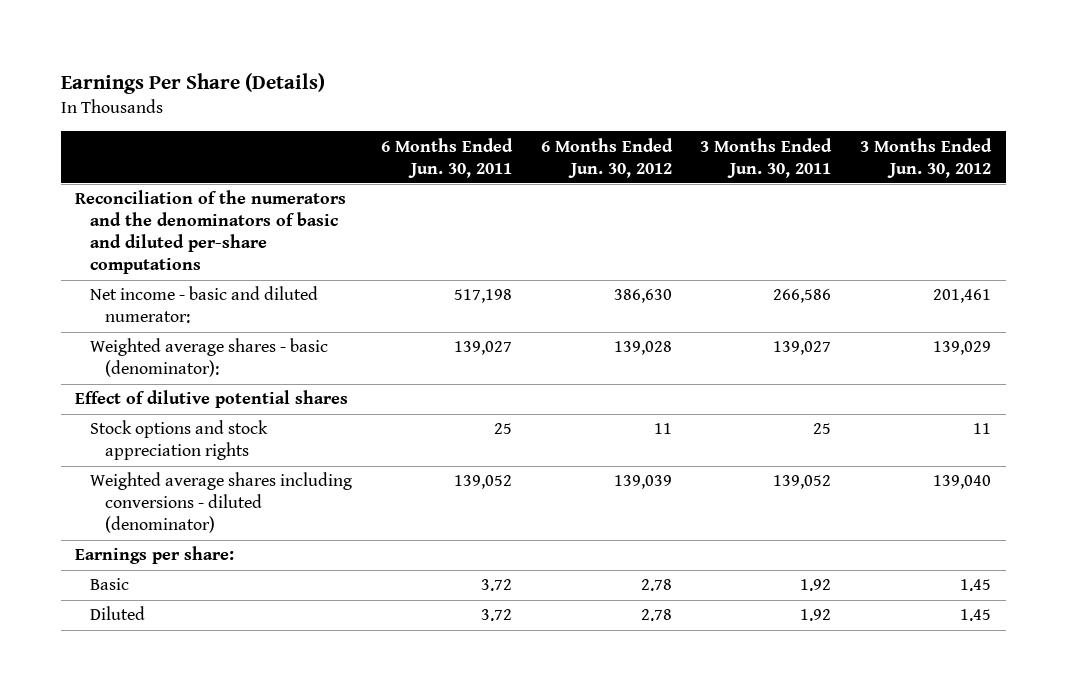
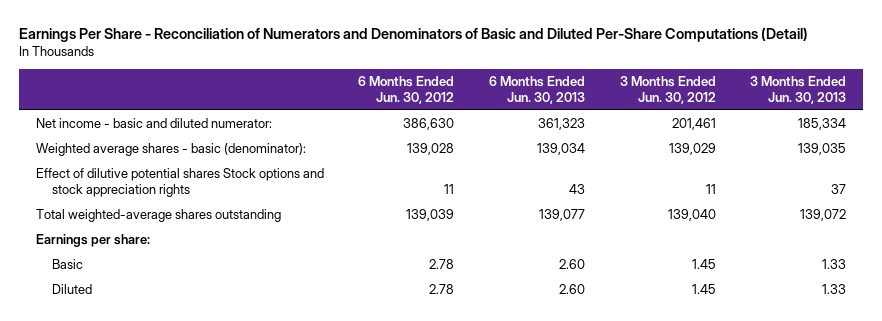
[60,72,325,94] Earnings Per Share (Details) -> [18,26,808,42] Earnings Per Share - Reconciliation of Numerators and Denominators of Basic and Diluted Per-Share Computations (Detail)
[380,137,513,178] 6 Months Ended Jun. 30, 2011 -> none
[700,137,833,178] 3 Months Ended Jun. 30, 2011 -> none
none -> [489,75,586,105] 6 Months Ended Jun. 30, 2013
none -> [750,75,847,105] 3 Months Ended Jun. 30, 2013
[74,190,346,275] Reconciliation of the numerators and the denominators of basic and diluted per-share computations -> none
[74,390,348,409] Effect of dilutive potential shares -> none
[90,420,269,461] Stock options and stock appreciation rights -> [35,168,324,198] Effect of dilutive potential shares Stock options and stock appreciation rights
[90,472,353,534] Weighted average shares including conversions - diluted (denominator) -> [35,209,281,223] Total weighted-average shares outstanding

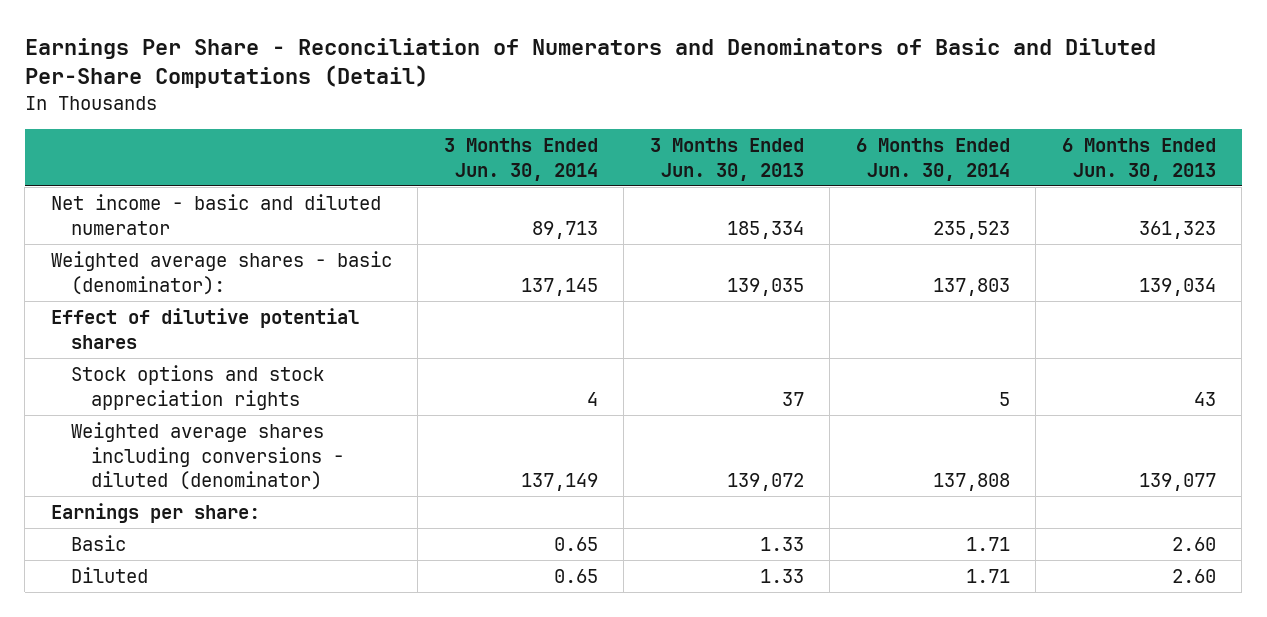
[358,75,455,105] 6 Months Ended Jun. 30, 2012 -> none
[619,75,716,105] 3 Months Ended Jun. 30, 2012 -> none
none -> [443,138,598,181] 3 Months Ended Jun. 30, 2014
none -> [855,138,1010,181] 6 Months Ended Jun. 30, 2014
[35,118,272,129] Net income - basic and diluted numerator: -> [50,193,381,235] Net income - basic and diluted numerator
none -> [50,307,359,349] Effect of dilutive potential shares
[35,168,324,198] Effect of dilutive potential shares Stock options and stock appreciation rights -> [71,364,325,410] Stock options and stock appreciation rights
[35,209,281,223] Total weighted-average shares outstanding -> [71,421,345,491] Weighted average shares including conversions - diluted (denominator)

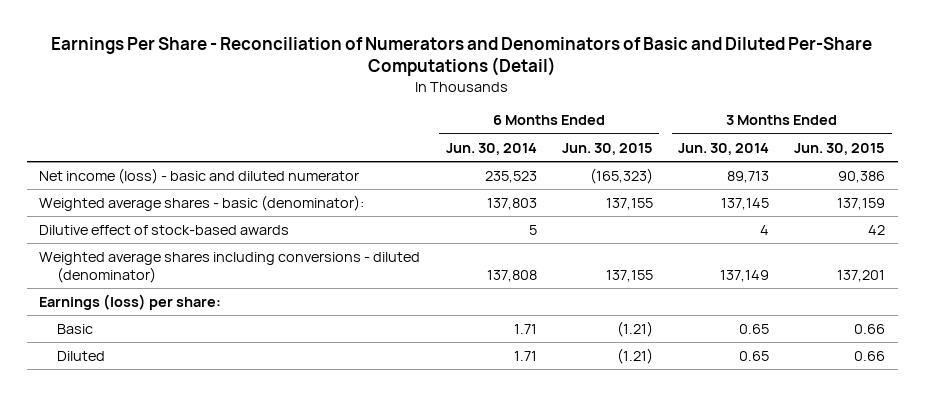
[649,138,804,181] 3 Months Ended Jun. 30, 2013 -> none
[1061,138,1216,181] 6 Months Ended Jun. 30, 2013 -> none
none -> [561,142,653,155] Jun. 30, 2015
none -> [794,142,886,155] Jun. 30, 2015
[50,193,381,235] Net income - basic and diluted numerator -> [39,168,360,185] Net income (loss) - basic and diluted numerator
[50,307,359,349] Effect of dilutive potential shares -> none
[71,364,325,410] Stock options and stock appreciation rights -> [39,225,290,236] Dilutive effect of stock-based awards
[50,502,260,523] Earnings per share: -> [39,294,222,311] Earnings (loss) per share:

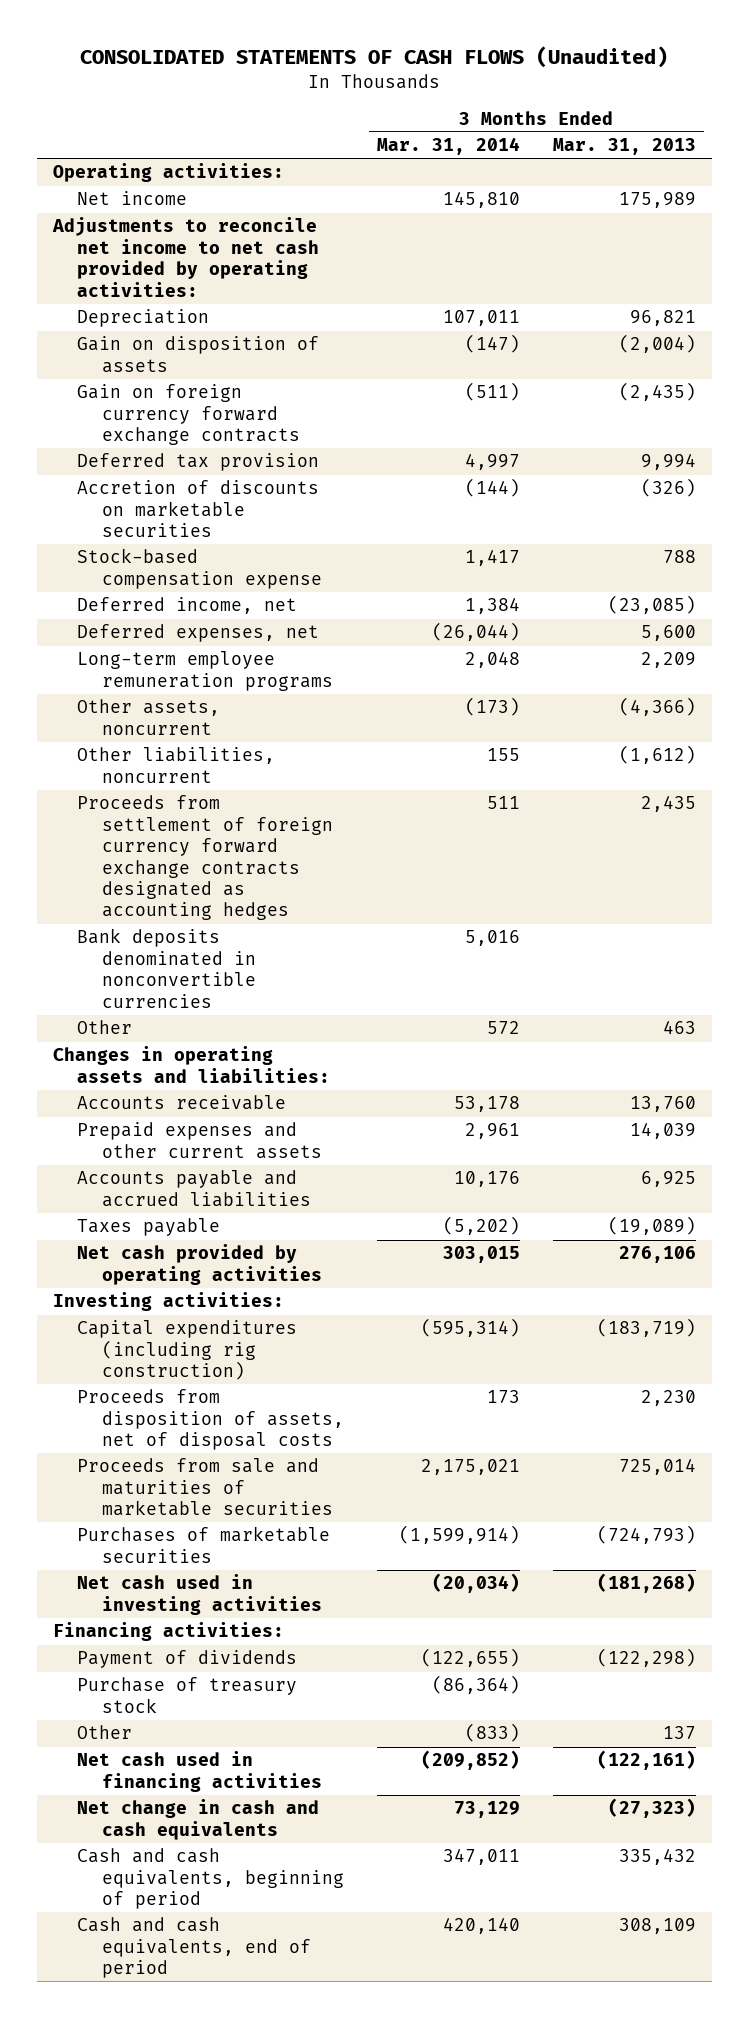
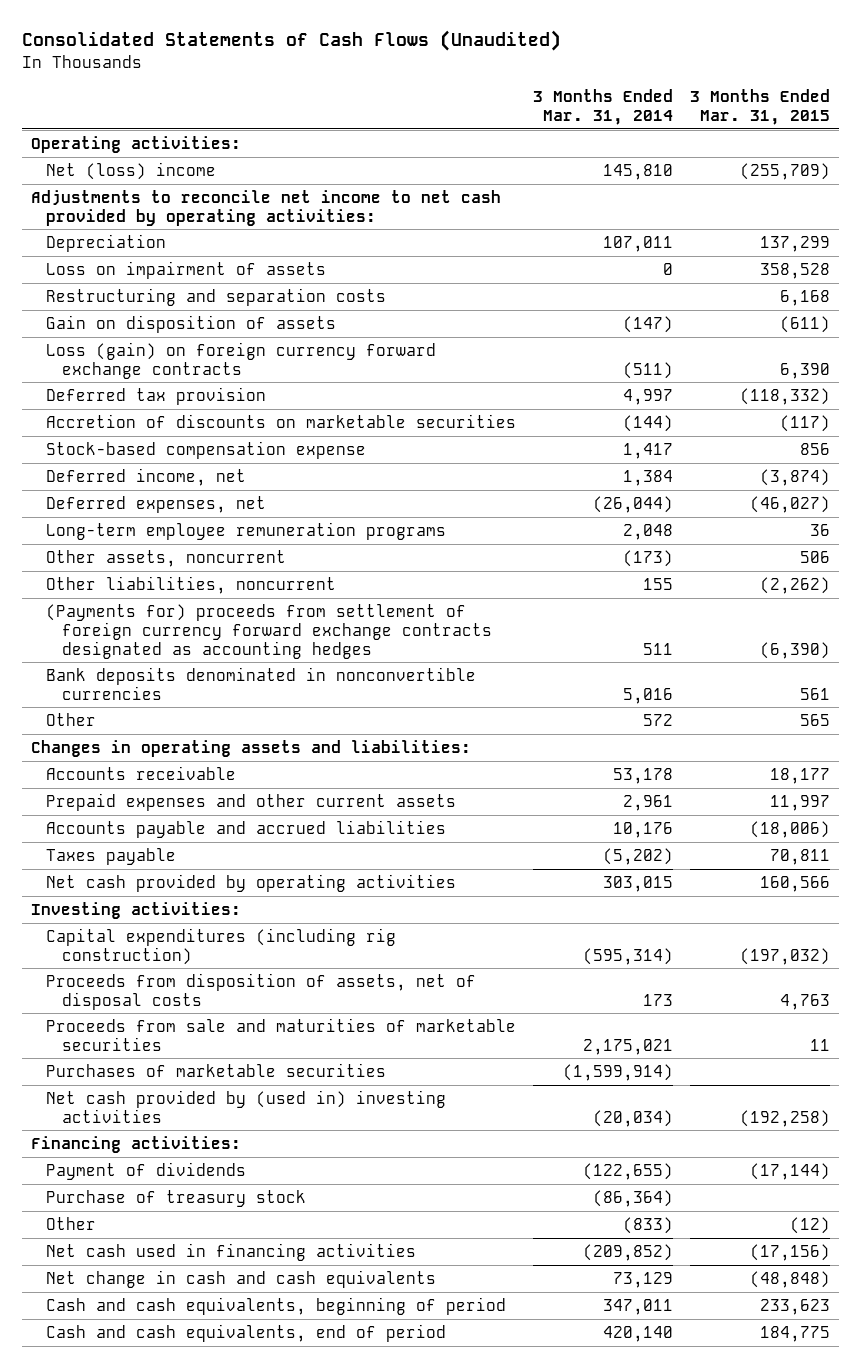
[80,45,669,68] CONSOLIDATED STATEMENTS OF CASH FLOWS (Unaudited) -> [22,30,562,52] Consolidated Statements of Cash Flows (Unaudited)
[552,138,696,156] Mar. 31, 2013 -> none
none -> [690,89,831,126] 3 Months Ended Mar. 31, 2015
[77,191,188,206] Net income -> [46,161,217,180] Net (loss) income
none -> [46,260,327,279] Loss on impairment of assets
none -> [46,287,387,306] Restructuring and separation costs
[77,384,300,446] Gain on foreign currency forward exchange contracts -> [46,341,437,379] Loss (gain) on foreign currency forward exchange contracts
[77,795,333,921] Proceeds from settlement of foreign currency forward exchange contracts designated as accounting hedges -> [46,603,492,659] (Payments for) proceeds from settlement of foreign currency forward exchange contracts designated as accounting hedges
[77,1574,322,1615] Net cash used in investing activities -> [46,1089,447,1123] Net cash provided by (used in) investing activities

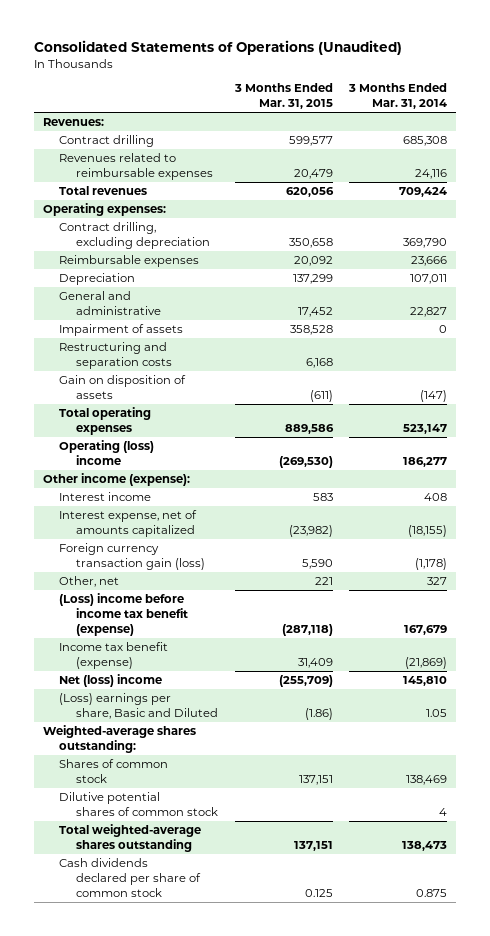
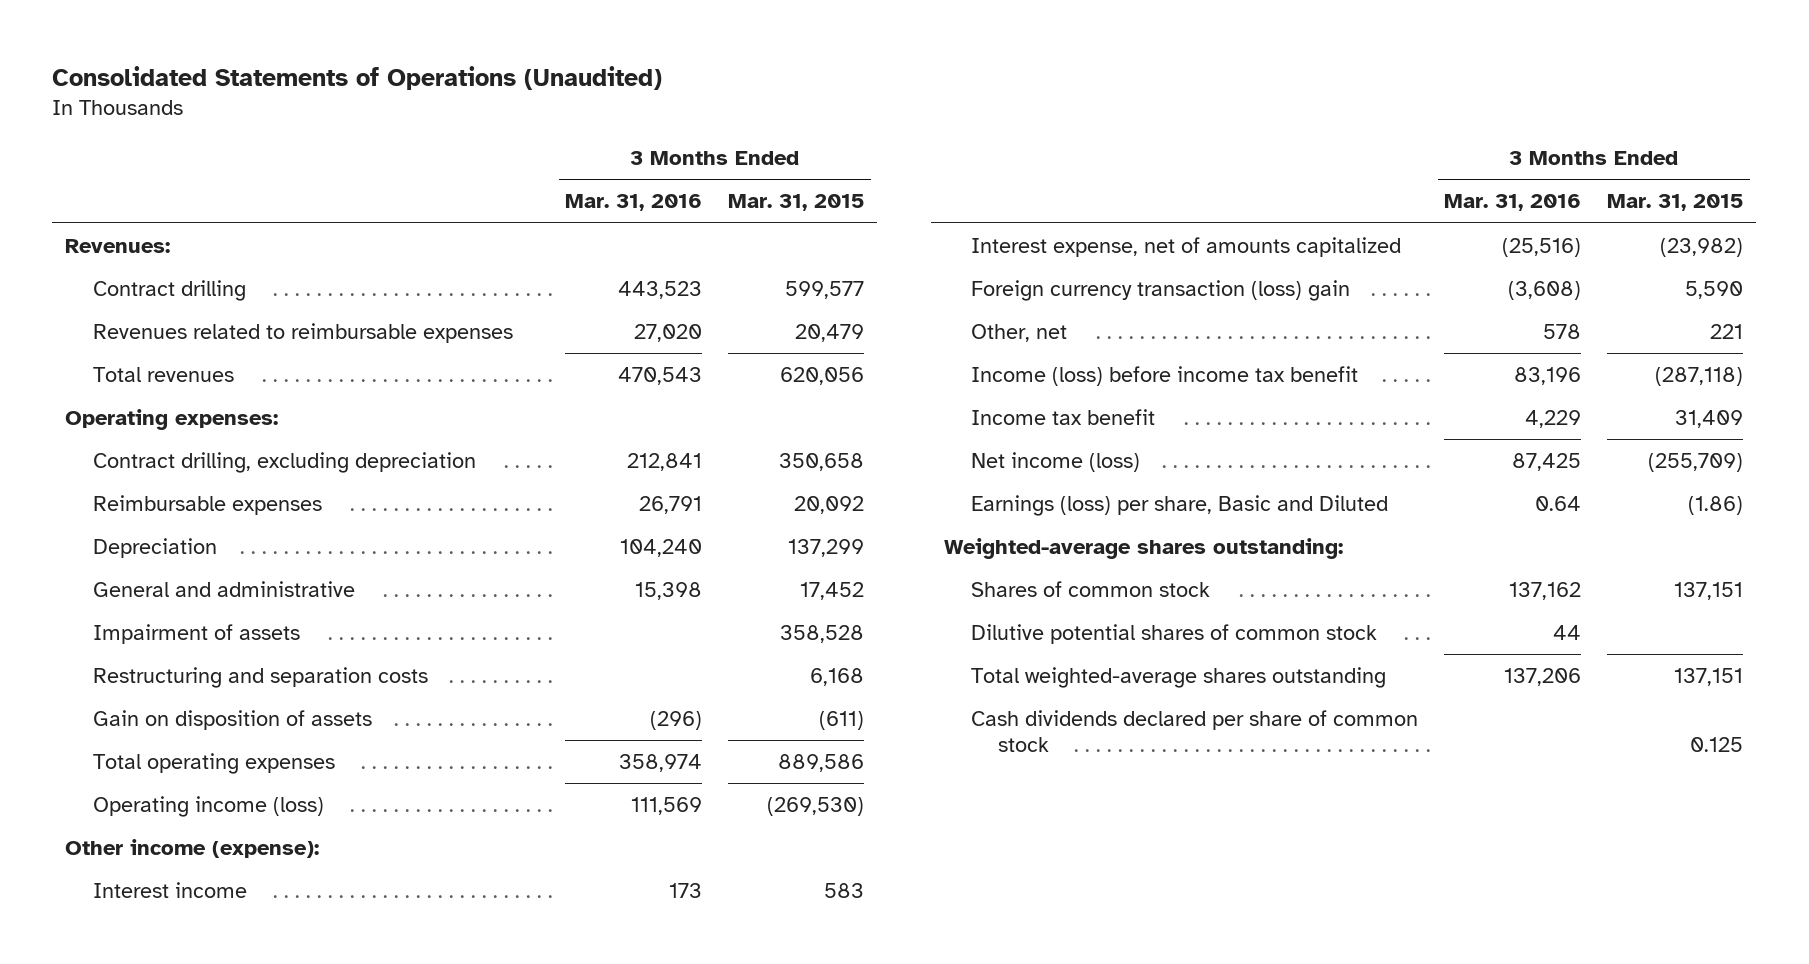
[348,83,448,110] 3 Months Ended Mar. 31, 2014 -> none
none -> [565,194,703,212] Mar. 31, 2016
[59,440,155,465] Operating (loss) income -> [92,795,324,817] Operating income (loss)
[59,543,205,570] Foreign currency transaction gain (loss) -> [971,279,1351,301] Foreign currency transaction (loss) gain
[59,593,188,636] (Loss) income before income tax benefit (expense) -> [971,365,1359,386] Income (loss) before income tax benefit
[59,642,169,669] Income tax benefit (expense) -> [971,408,1156,425] Income tax benefit
[59,674,163,688] Net (loss) income -> [971,451,1141,472] Net income (loss)
[59,693,218,719] (Loss) earnings per share, Basic and Diluted -> [971,494,1389,516] Earnings (loss) per share, Basic and Diluted

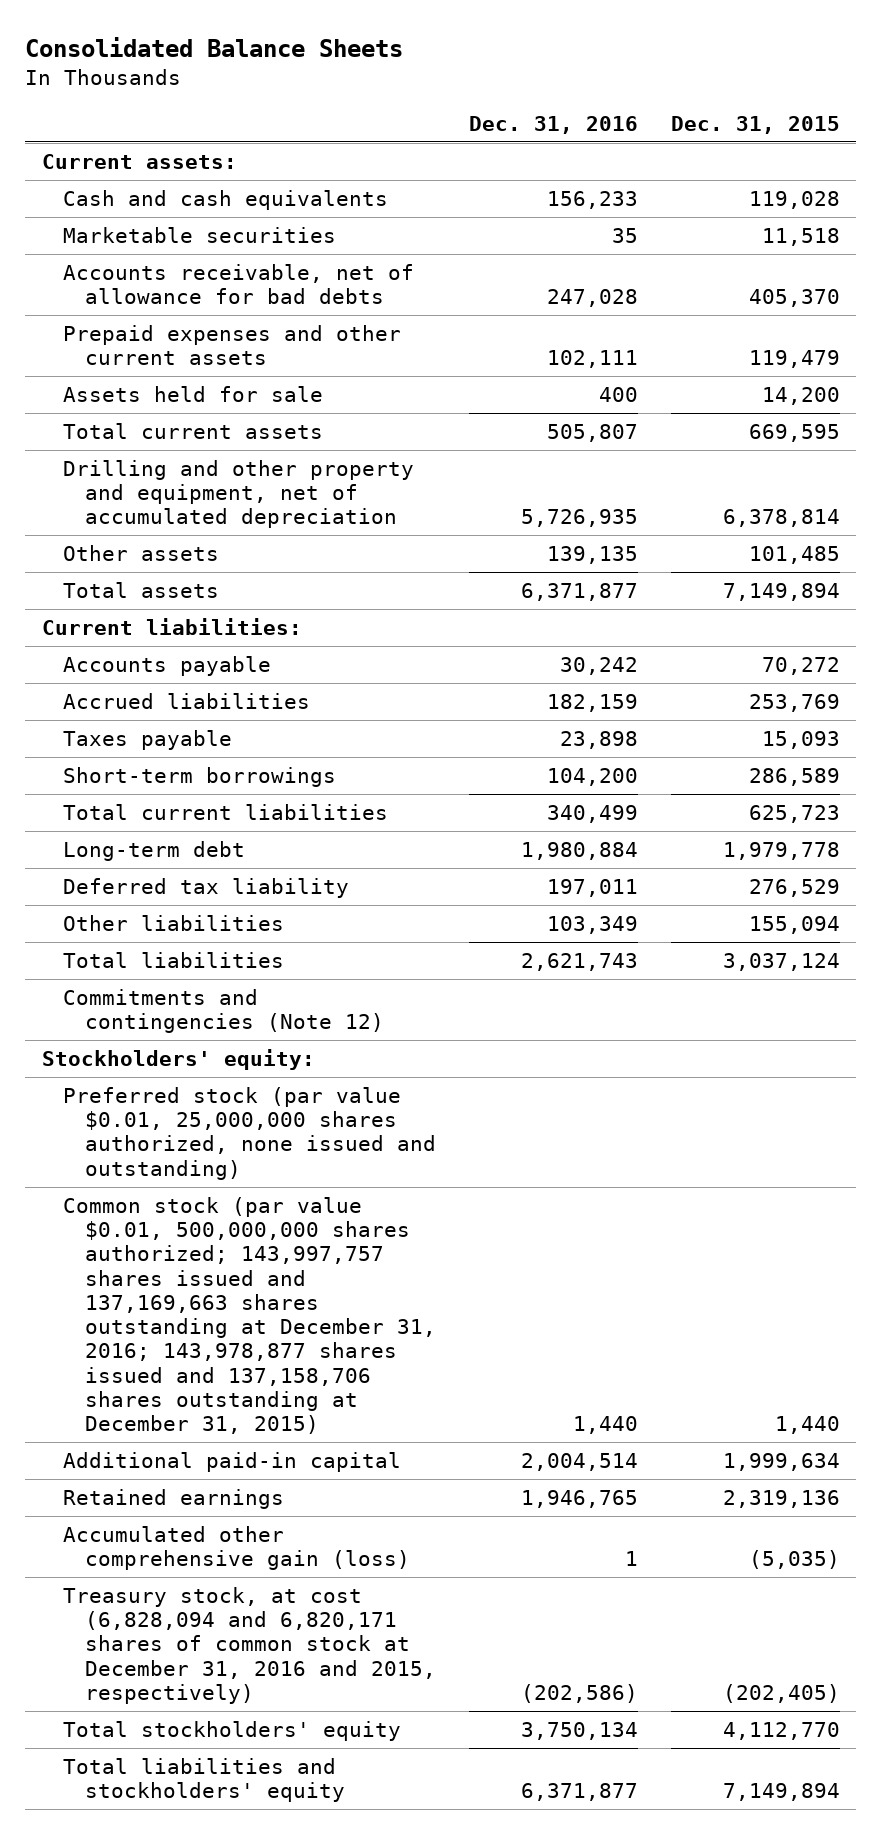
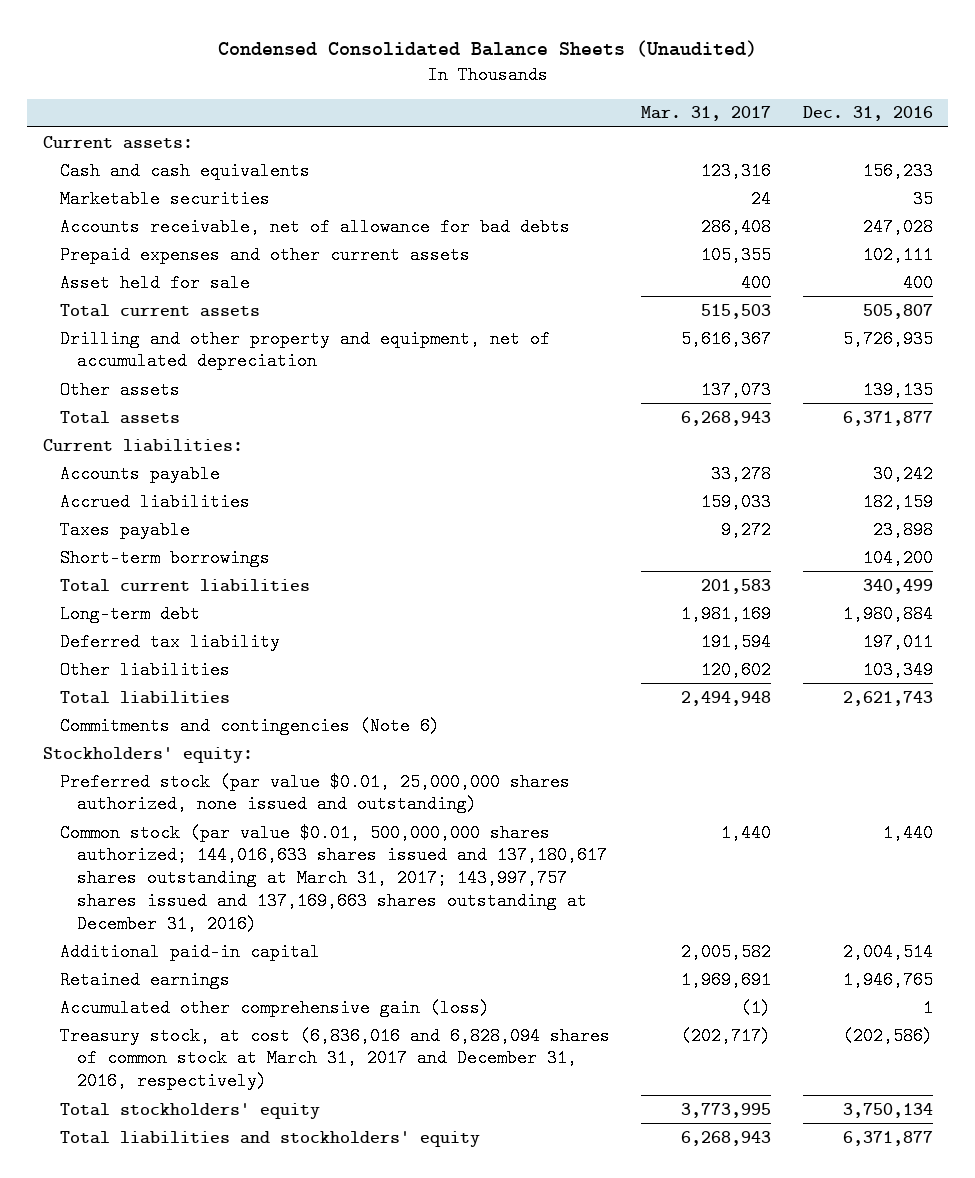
[25,37,404,58] Consolidated Balance Sheets -> [217,40,757,58] Condensed Consolidated Balance Sheets (Unaudited)
[670,115,840,134] Dec. 31, 2015 -> none
none -> [641,106,772,122] Mar. 31, 2017
[63,385,324,402] Assets held for sale -> [59,273,250,292] Asset held for sale
[63,988,385,1034] Commitments and contingencies (Note 12) -> [59,716,440,735] Commitments and contingencies (Note 6)
[63,1196,437,1435] Common stock (par value $0.01, 500,000,000 shares authorized; 143,997,757 shares issued and 137,169,663 shares outstanding at December 31, 2016; 143,978,877 shares issued and 137,158,706 shares outstanding at December 31, 2015) -> [59,823,607,934] Common stock (par value $0.01, 500,000,000 shares authorized; 144,016,633 shares issued and 137,180,617 shares outstanding at March 31, 2017; 143,997,757 shares issued and 137,169,663 shares outstanding at December 31, 2016)
[63,1586,437,1704] Treasury stock, at cost (6,828,094 and 6,820,171 shares of common stock at December 31, 2016 and 2015, respectively) -> [59,1026,610,1091] Treasury stock, at cost (6,836,016 and 6,828,094 shares of common stock at March 31, 2017 and December 31, 2016, respectively)

